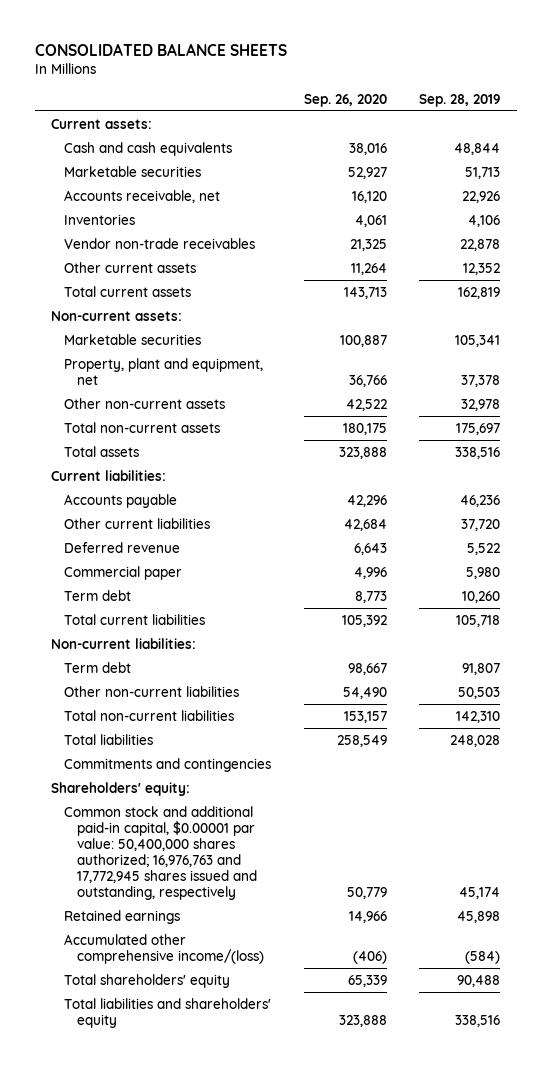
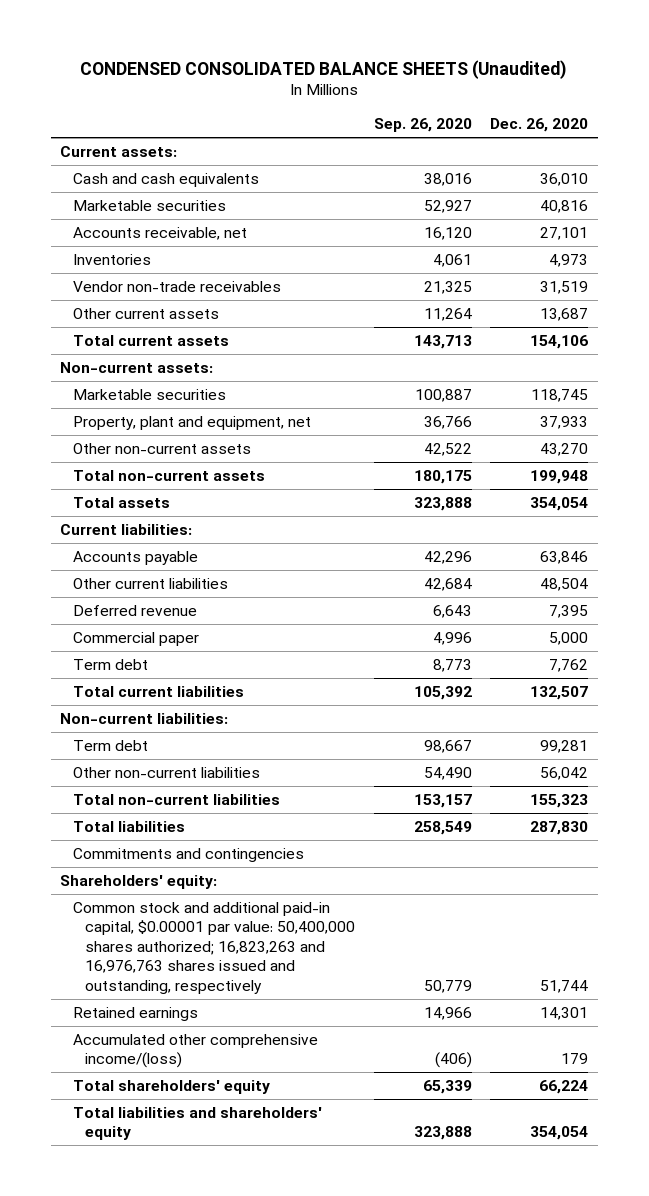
[35,42,288,56] CONSOLIDATED BALANCE SHEETS -> [80,59,568,79] CONDENSED CONSOLIDATED BALANCE SHEETS (Unaudited)
[419,93,501,107] Sep. 28, 2019 -> none
none -> [490,118,589,133] Dec. 26, 2020
[64,805,258,900] Common stock and additional paid-in capital, $0.00001 par value: 50,400,000 shares authorized; 16,976,763 and 17,772,945 shares issued and outstanding, respectively -> [72,901,356,994] Common stock and additional paid-in capital, $0.00001 par value: 50,400,000 shares authorized; 16,823,263 and 16,976,763 shares issued and outstanding, respectively

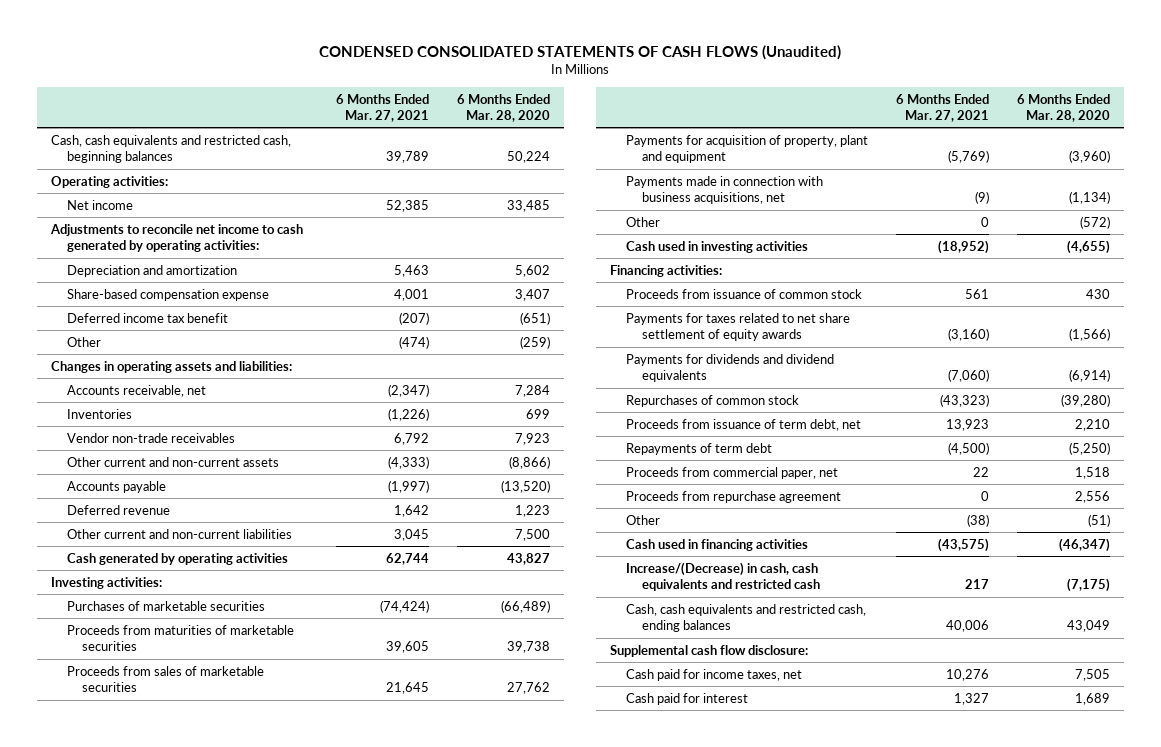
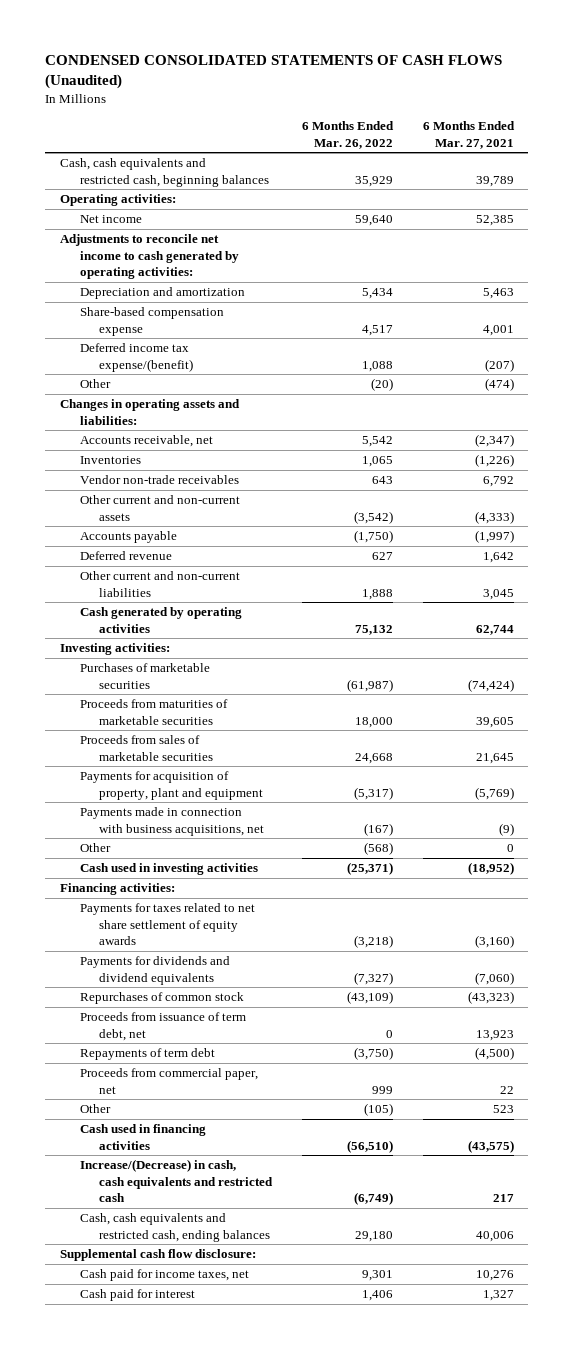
[457,93,551,122] 6 Months Ended Mar. 28, 2020 -> none
none -> [302,121,395,149] 6 Months Ended Mar. 26, 2022
[66,312,228,323] Deferred income tax benefit -> [79,343,194,372] Deferred income tax expense/(benefit)
[626,288,863,299] Proceeds from issuance of common stock -> none
[626,490,842,503] Proceeds from repurchase agreement -> none
[967,513,990,527] (38) -> [492,1105,514,1114] 523

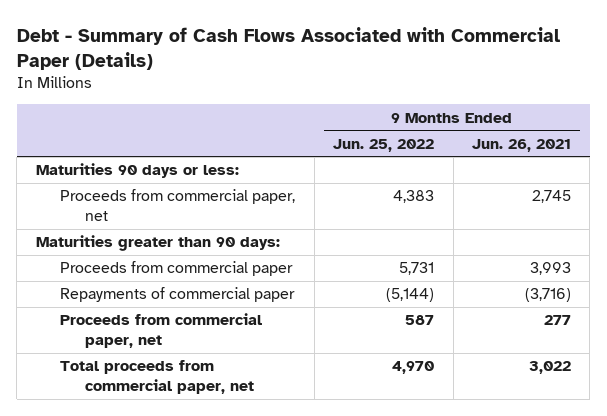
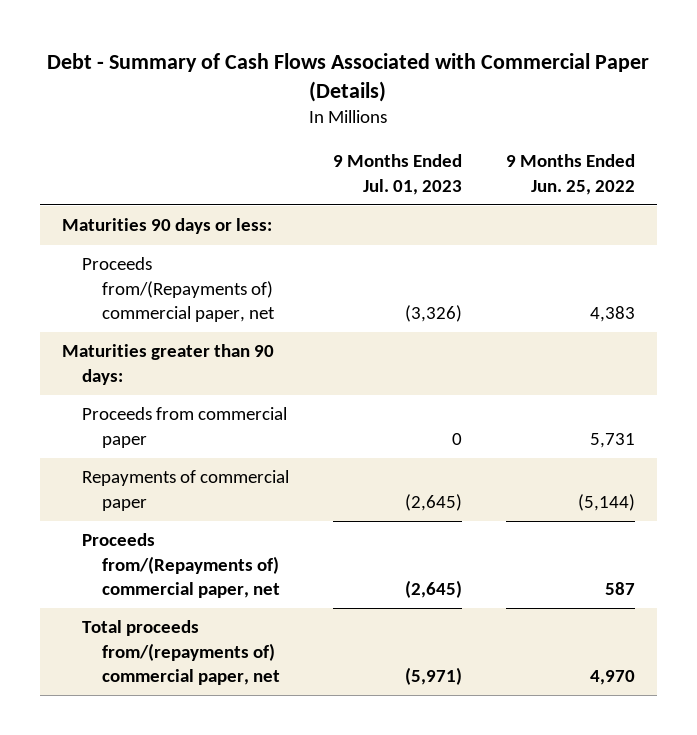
[472,138,572,152] Jun. 26, 2021 -> none
none -> [333,154,463,195] 9 Months Ended Jul. 01, 2023
[60,189,296,222] Proceeds from commercial paper, net -> [81,257,276,322] Proceeds from/(Repayments of) commercial paper, net
[60,313,263,349] Proceeds from commercial paper, net -> [81,533,281,598] Proceeds from/(Repayments of) commercial paper, net
[60,360,255,395] Total proceeds from commercial paper, net -> [81,620,281,685] Total proceeds from/(repayments of) commercial paper, net

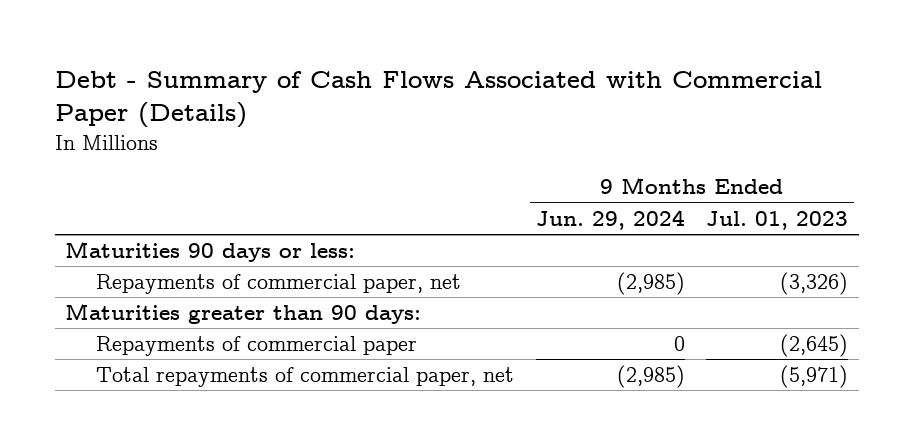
[506,154,636,195] 9 Months Ended Jun. 25, 2022 -> none
none -> [535,209,685,230] Jun. 29, 2024
[81,257,276,322] Proceeds from/(Repayments of) commercial paper, net -> [95,274,461,295] Repayments of commercial paper, net
[81,407,287,448] Proceeds from commercial paper -> none
[81,533,281,598] Proceeds from/(Repayments of) commercial paper, net -> none
[81,620,281,685] Total proceeds from/(repayments of) commercial paper, net -> [95,367,514,388] Total repayments of commercial paper, net

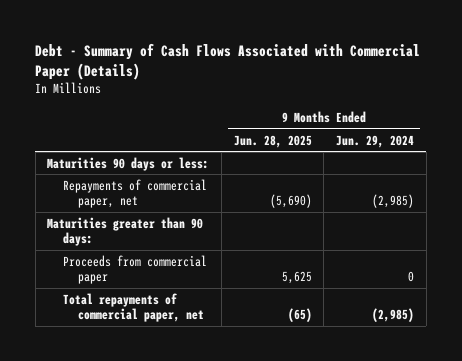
[706,210,849,230] Jul. 01, 2023 -> none
none -> [233,134,312,148] Jun. 28, 2025
[95,336,417,357] Repayments of commercial paper -> none
none -> [62,254,207,285] Proceeds from commercial paper

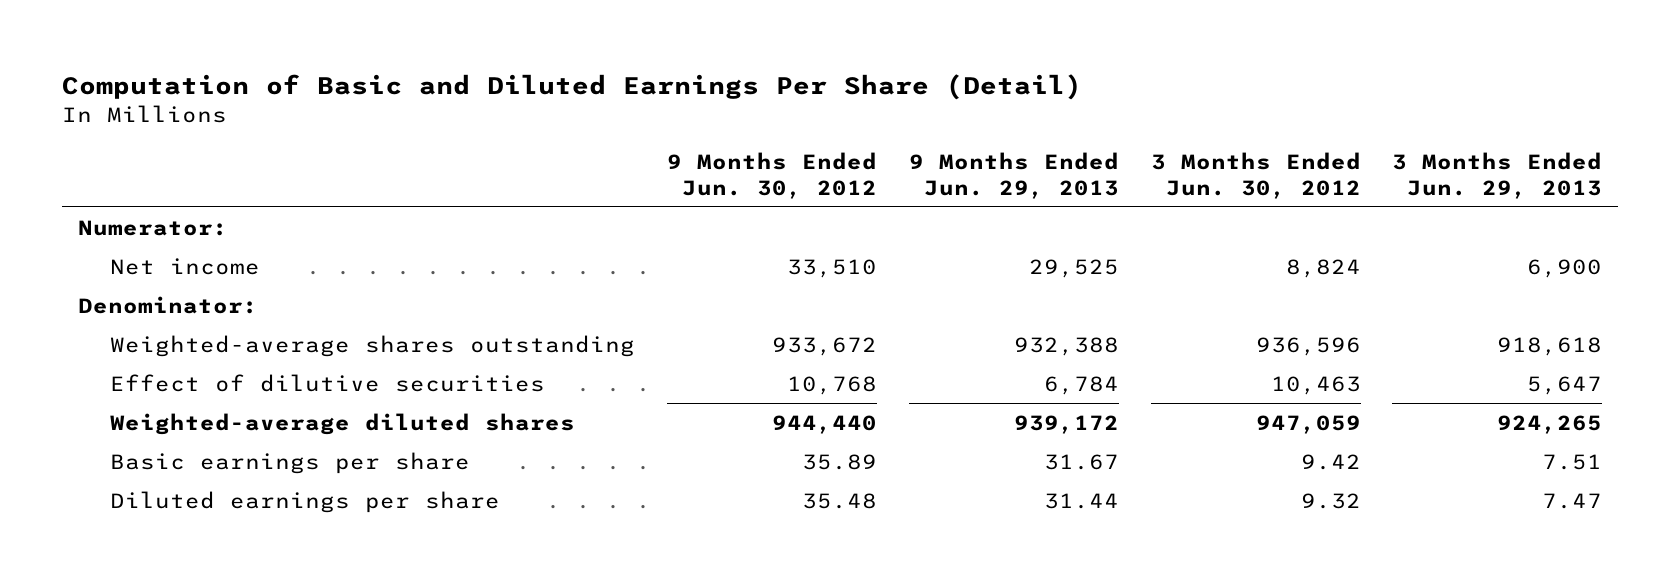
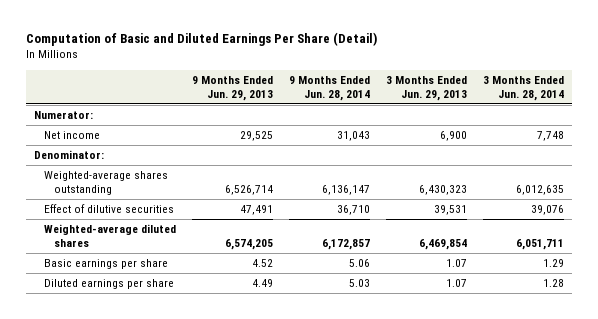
[667,152,878,199] 9 Months Ended Jun. 30, 2012 -> none
[1150,152,1361,199] 3 Months Ended Jun. 30, 2012 -> none
none -> [288,75,370,101] 9 Months Ended Jun. 28, 2014
none -> [482,75,564,101] 3 Months Ended Jun. 28, 2014
[1013,336,1119,356] 932,388 -> [224,185,273,196] 6,526,714
[1497,336,1603,356] 918,618 -> [418,185,467,196] 6,430,323
[1043,375,1119,395] 6,784 -> [239,205,273,216] 47,491
[1527,375,1603,395] 5,647 -> [433,205,467,216] 39,531
[1013,414,1119,434] 939,172 -> [224,239,273,251] 6,574,205
[1497,414,1603,434] 924,265 -> [418,239,467,251] 6,469,854
[1043,453,1119,470] 31.67 -> [251,259,273,268] 4.52
[1542,453,1603,470] 7.51 -> [445,259,467,268] 1.07
[1043,492,1119,509] 31.44 -> [251,279,273,288] 4.49
[1542,492,1603,509] 7.47 -> [445,279,467,288] 1.07

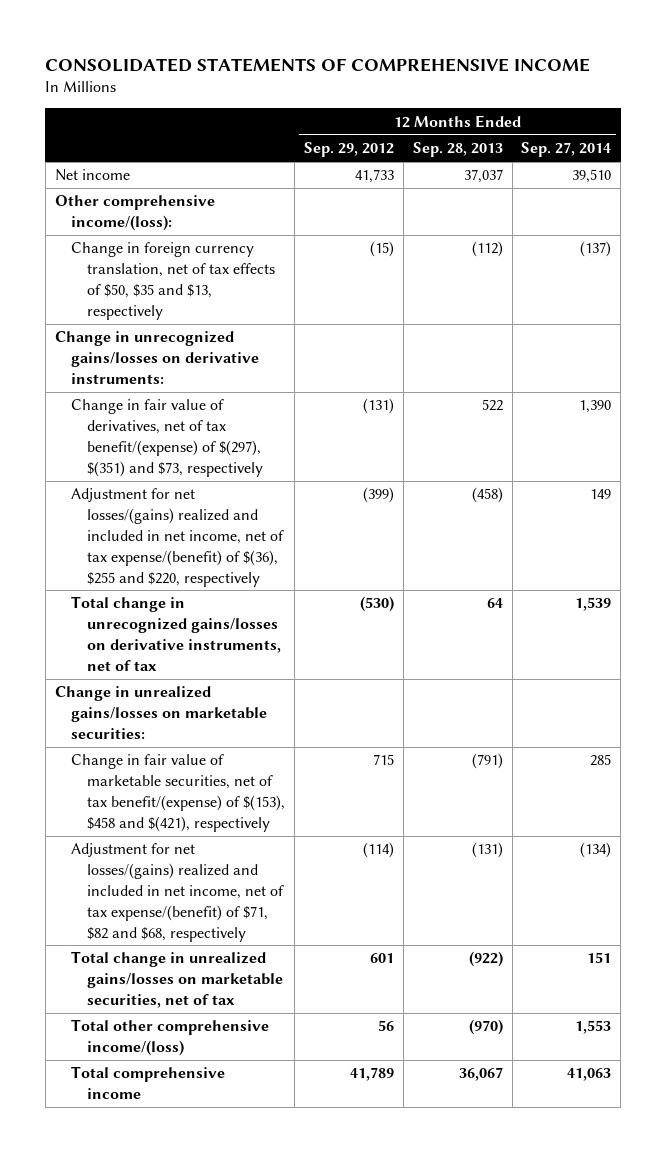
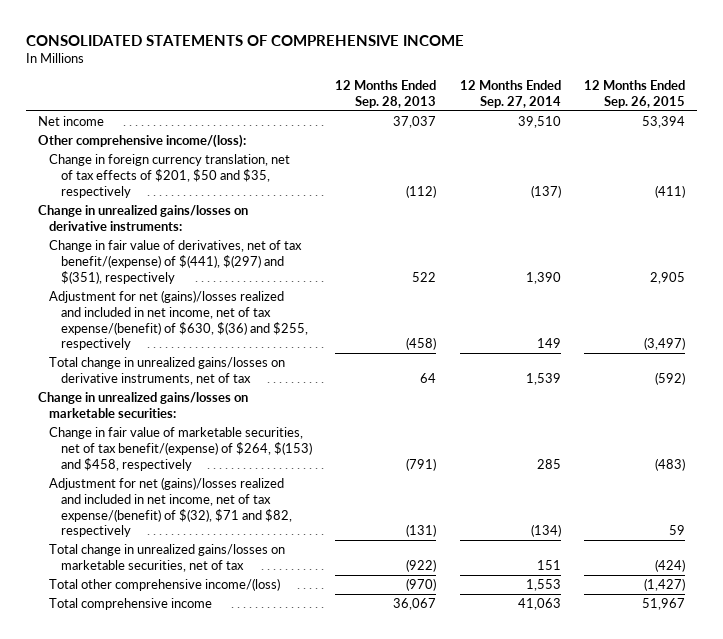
[303,142,394,158] Sep. 29, 2012 -> none
none -> [584,79,686,108] 12 Months Ended Sep. 26, 2015
[71,242,276,320] Change in foreign currency translation, net of tax effects of $50, $35 and $13, respectively -> [49,154,291,198] Change in foreign currency translation, net of tax effects of $201, $50 and $35, respectively
[54,331,260,384] Change in unrecognized gains/losses on derivative instruments: -> [37,205,248,231] Change in unrealized gains/losses on derivative instruments:
[71,399,264,477] Change in fair value of derivatives, net of tax benefit/(expense) of $(297), $(351) and $73, respectively -> [49,240,303,284] Change in fair value of derivatives, net of tax benefit/(expense) of $(441), $(297) and $(351), respectively
[71,488,285,587] Adjustment for net losses/(gains) realized and included in net income, net of tax expense/(benefit) of $(36), $255 and $220, respectively -> [49,290,308,351] Adjustment for net (gains)/losses realized and included in net income, net of tax expense/(benefit) of $630, $(36) and $255, respectively
[71,596,282,671] Total change in unrecognized gains/losses on derivative instruments, net of tax -> [49,357,286,385] Total change in unrealized gains/losses on derivative instruments, net of tax
[71,754,286,832] Change in fair value of marketable securities, net of tax benefit/(expense) of $(153), $458 and $(421), respectively -> [49,427,312,471] Change in fair value of marketable securities, net of tax benefit/(expense) of $264, $(153) and $458, respectively
[71,843,285,942] Adjustment for net losses/(gains) realized and included in net income, net of tax expense/(benefit) of $71, $82 and $68, respectively -> [49,477,292,538] Adjustment for net (gains)/losses realized and included in net income, net of tax expense/(benefit) of $(32), $71 and $82, respectively

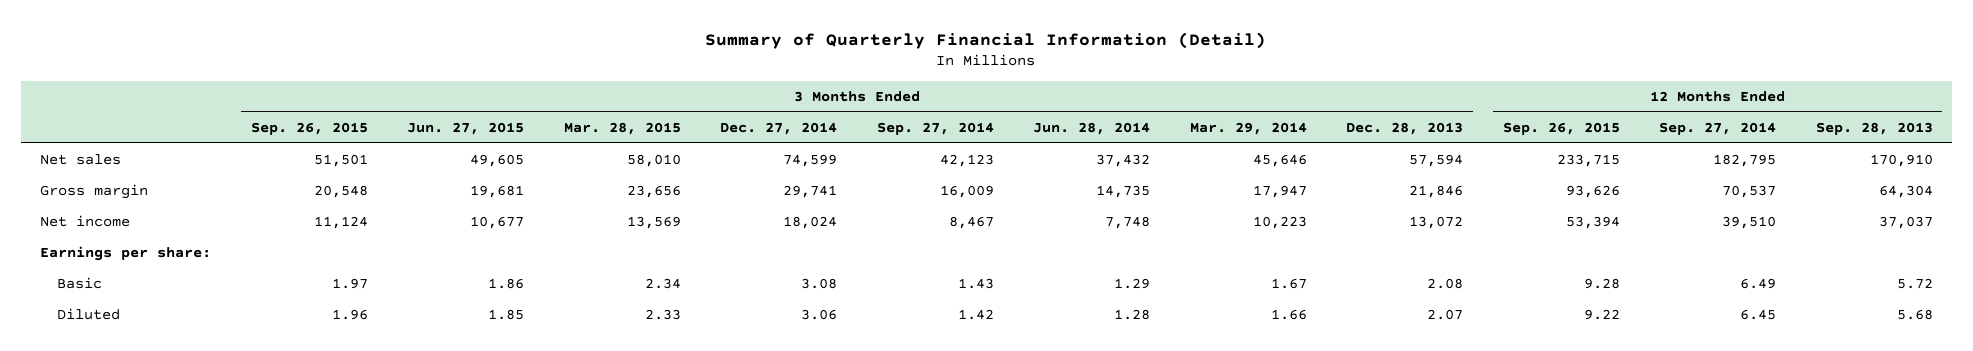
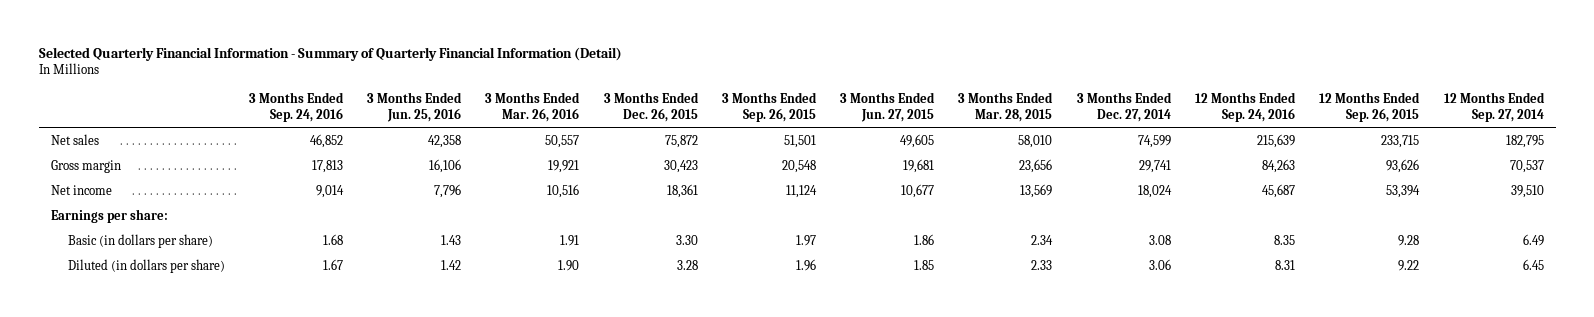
[705,31,1267,49] Summary of Quarterly Financial Information (Detail) -> [38,46,622,61] Selected Quarterly Financial Information - Summary of Quarterly Financial Information (Detail)
[876,121,994,135] Sep. 27, 2014 -> none
[1033,121,1151,135] Jun. 28, 2014 -> none
[1189,121,1307,135] Mar. 29, 2014 -> none
[1346,121,1464,135] Dec. 28, 2013 -> none
[1815,121,1933,135] Sep. 28, 2013 -> none
none -> [248,92,344,122] 3 Months Ended Sep. 24, 2016
none -> [367,92,463,122] 3 Months Ended Jun. 25, 2016
none -> [485,92,581,122] 3 Months Ended Mar. 26, 2016
none -> [603,92,699,122] 3 Months Ended Dec. 26, 2015
none -> [1195,92,1297,122] 12 Months Ended Sep. 24, 2016
[56,277,102,290] Basic -> [67,233,213,248] Basic (in dollars per share)
[56,308,120,321] Diluted -> [67,258,225,273] Diluted (in dollars per share)

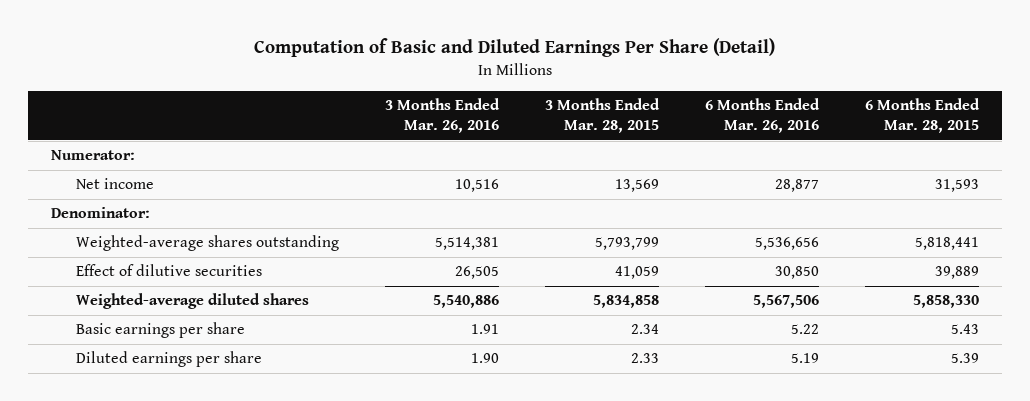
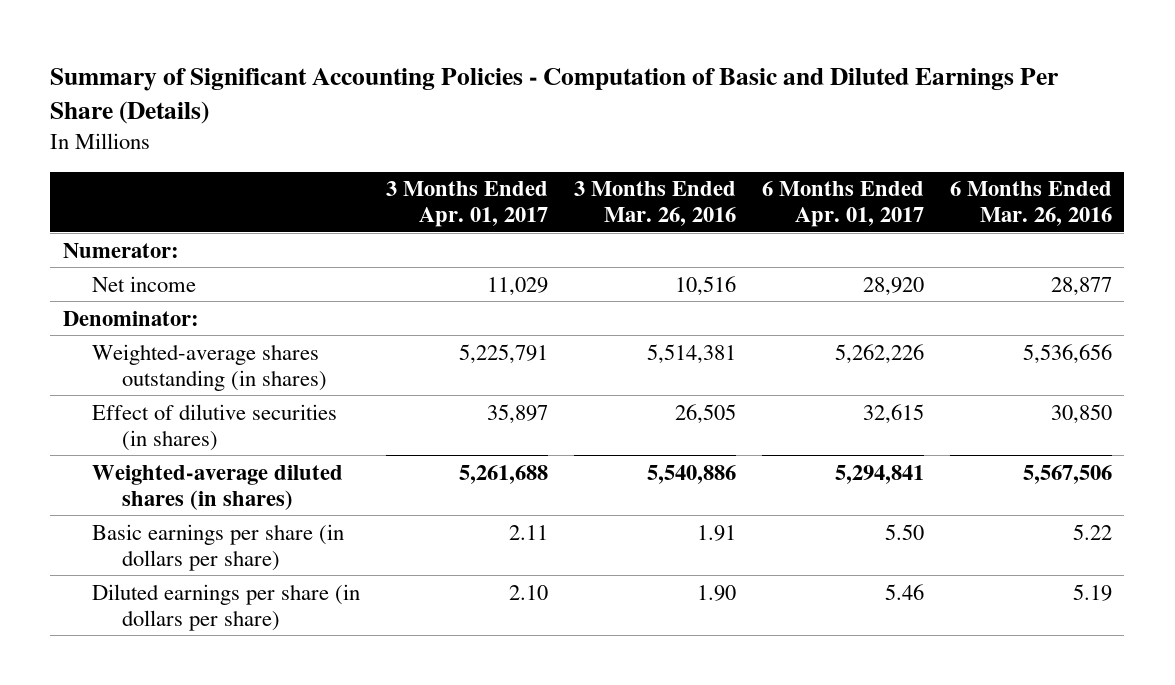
[254,38,776,58] Computation of Basic and Diluted Earnings Per Share (Detail) -> [50,67,1060,125] Summary of Significant Accounting Policies - Computation of Basic and Diluted Earnings Per Share (Details)
[544,98,660,134] 3 Months Ended Mar. 28, 2015 -> none
[864,98,980,134] 6 Months Ended Mar. 28, 2015 -> none
none -> [386,181,549,228] 3 Months Ended Apr. 01, 2017
none -> [761,181,924,228] 6 Months Ended Apr. 01, 2017
[75,235,339,252] Weighted-average shares outstanding -> [92,343,327,391] Weighted-average shares outstanding (in shares)
[75,264,262,277] Effect of dilutive securities -> [92,403,338,451] Effect of dilutive securities (in shares)
[75,293,309,310] Weighted-average diluted shares -> [92,464,344,510] Weighted-average diluted shares (in shares)
[75,322,245,339] Basic earnings per share -> [92,523,345,571] Basic earnings per share (in dollars per share)
[75,351,262,368] Diluted earnings per share -> [92,583,361,631] Diluted earnings per share (in dollars per share)

